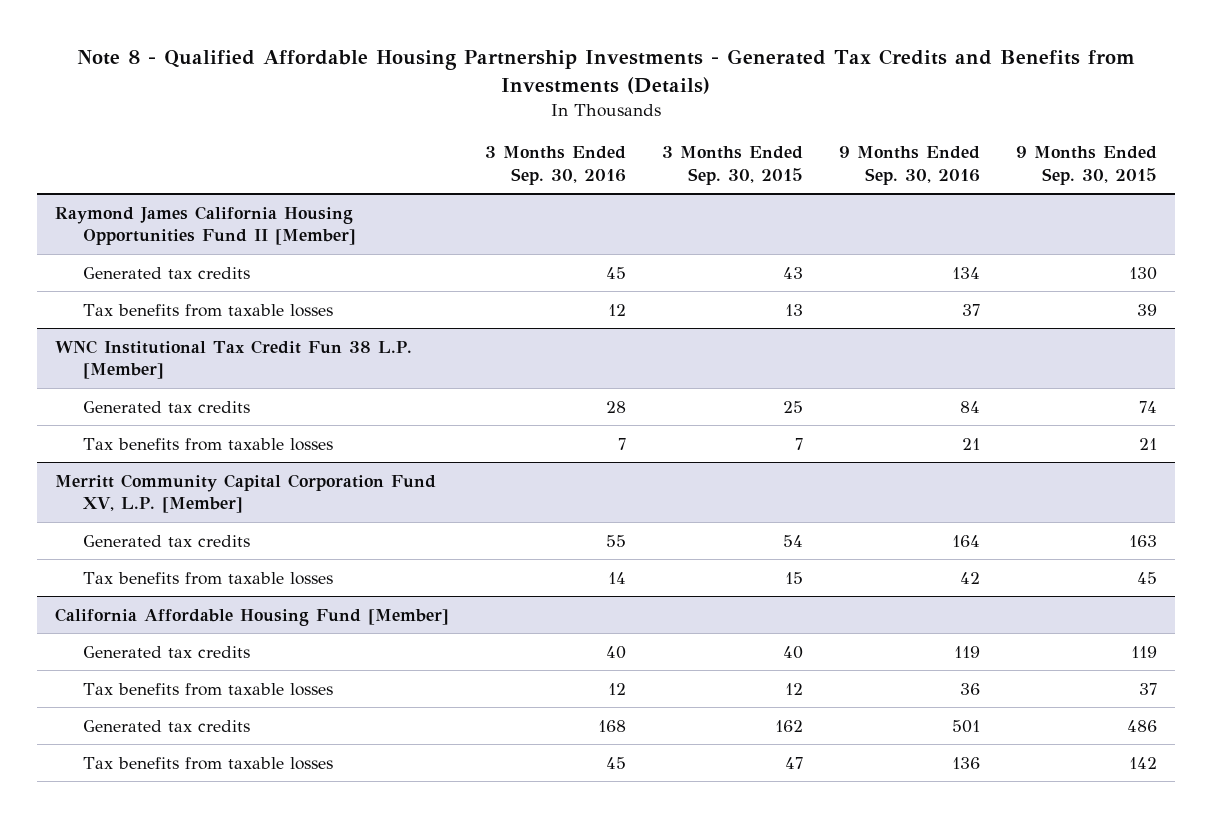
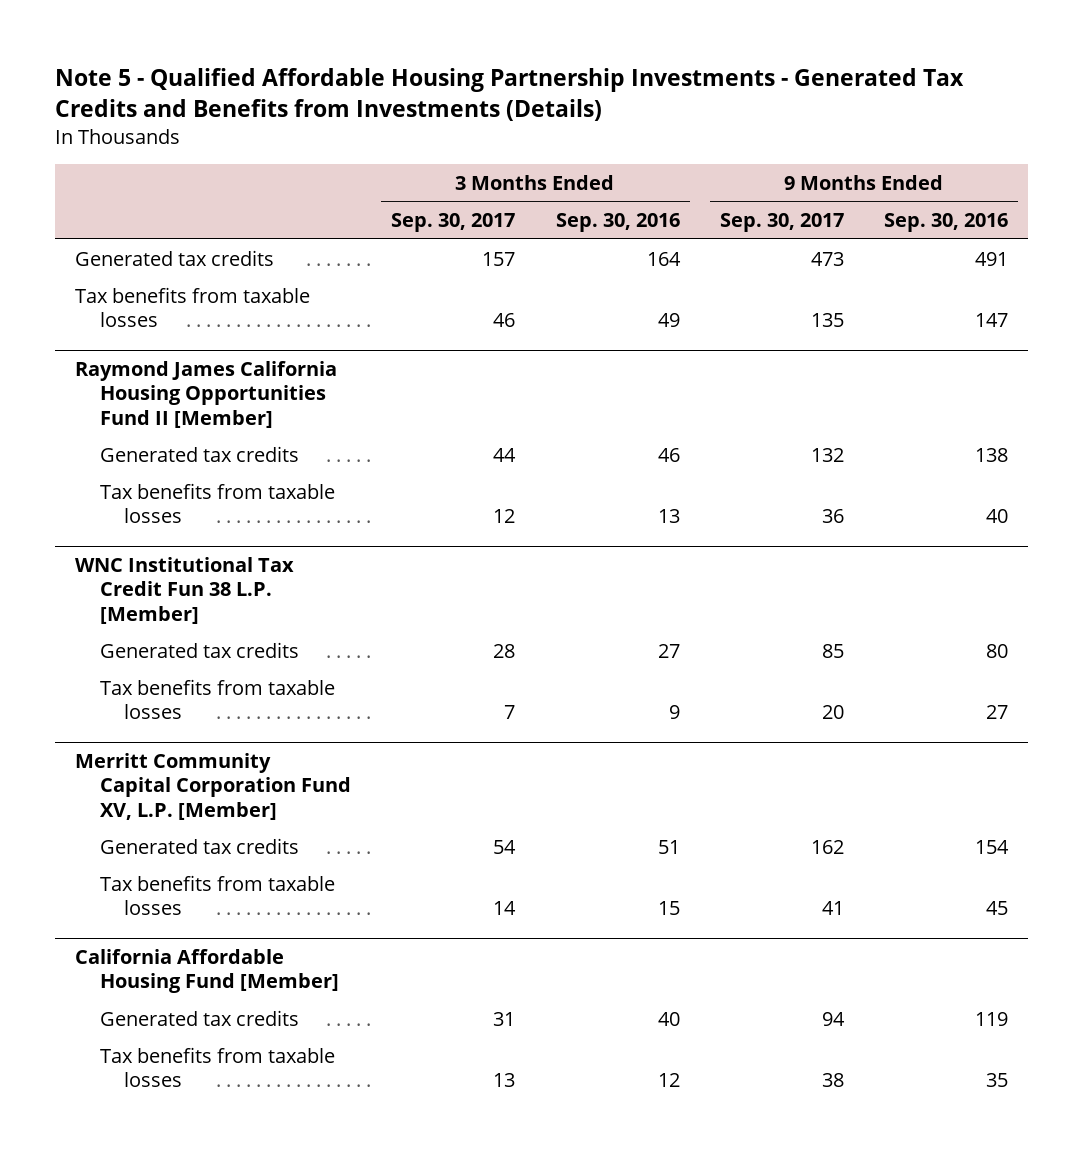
[76,49,1135,94] Note 8 - Qualified Affordable Housing Partnership Investments - Generated Tax Credits and Benefits from Investments (Details) -> [55,68,965,122] Note 5 - Qualified Affordable Housing Partnership Investments - Generated Tax Credits and Benefits from Investments (Details)
[661,146,803,186] 3 Months Ended Sep. 30, 2015 -> none
[1015,146,1157,186] 9 Months Ended Sep. 30, 2015 -> none
none -> [391,213,516,233] Sep. 30, 2017
none -> [719,213,844,233] Sep. 30, 2017
none -> [75,249,275,266] Generated tax credits
none -> [75,286,311,328] Tax benefits from taxable losses
[605,266,626,279] 45 -> [657,447,680,462] 46
[951,266,980,279] 134 -> [975,447,1009,462] 138
[607,303,626,316] 12 -> [657,509,680,524] 13
[961,303,980,316] 37 -> [986,509,1009,524] 40
[605,400,626,413] 28 -> [657,643,680,658] 27
[959,400,980,413] 84 -> [986,643,1009,658] 80
[617,437,626,450] 7 -> [668,705,680,720] 9
[961,437,980,450] 21 -> [986,705,1009,720] 27
[605,534,626,547] 55 -> [657,839,680,854] 51
[951,534,980,547] 164 -> [975,839,1010,854] 154
[607,571,626,584] 14 -> [657,901,680,916] 15
[959,571,980,584] 42 -> [986,901,1009,916] 45
[83,719,251,732] Generated tax credits -> none
[83,756,334,770] Tax benefits from taxable losses -> none
[959,682,980,695] 36 -> [986,1073,1009,1088] 35

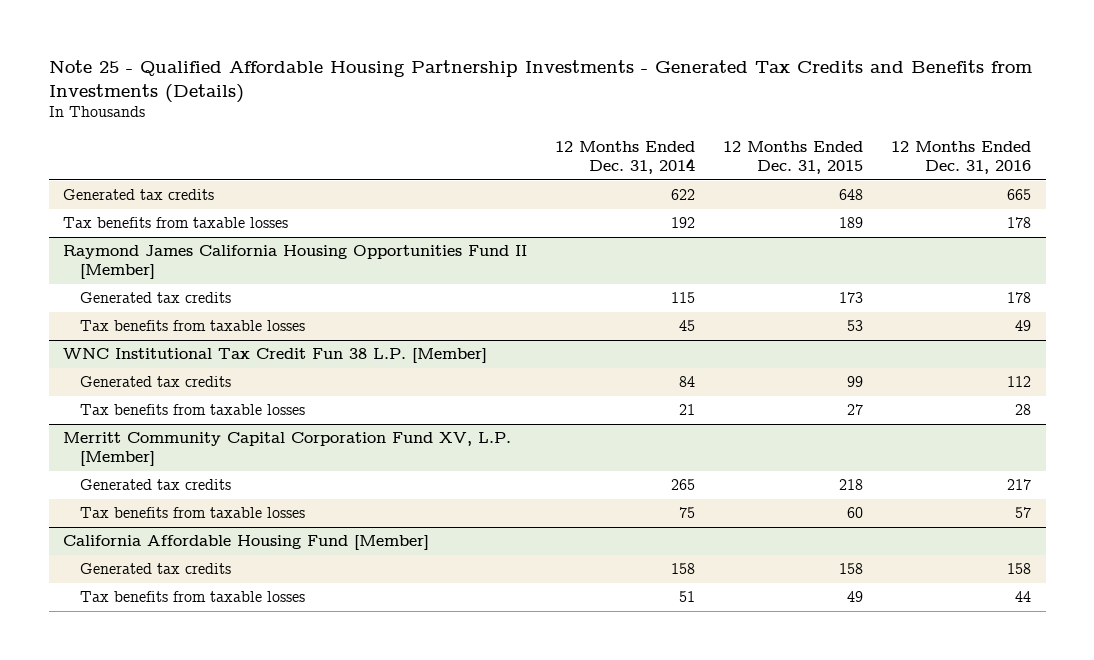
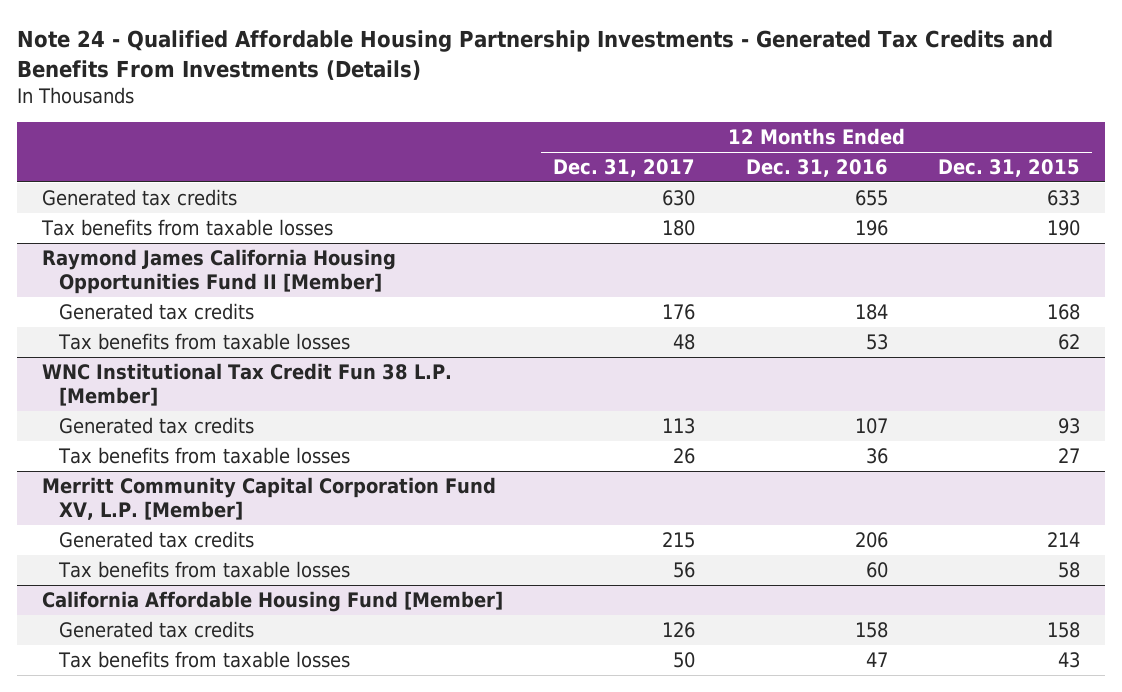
[48,59,1032,103] Note 25 - Qualified Affordable Housing Partnership Investments - Generated Tax Credits and Benefits from Investments (Details) -> [17,30,1054,81] Note 24 - Qualified Affordable Housing Partnership Investments - Generated Tax Credits and Benefits From Investments (Details)
[555,141,696,174] 12 Months Ended Dec. 31, 2014 -> none
none -> [553,158,696,177] Dec. 31, 2017
[839,189,864,201] 648 -> [1046,189,1080,206] 633
[1007,189,1032,201] 665 -> [854,189,888,206] 655
[839,217,864,229] 189 -> [1046,219,1080,236] 190
[1007,217,1032,229] 178 -> [854,219,888,236] 196
[839,292,864,304] 173 -> [1046,303,1080,320] 168
[1007,292,1032,304] 178 -> [854,303,888,320] 184
[847,320,864,332] 53 -> [1057,333,1080,350] 62
[1015,320,1032,332] 49 -> [865,333,888,350] 53
[847,376,864,388] 99 -> [1057,417,1080,434] 93
[1007,376,1032,388] 112 -> [854,417,888,434] 107
[1015,404,1032,416] 28 -> [865,447,888,464] 36
[839,479,864,491] 218 -> [1046,531,1080,547] 214
[1007,479,1032,491] 217 -> [854,531,888,548] 206
[847,507,864,519] 60 -> [1057,561,1080,578] 58
[1015,507,1032,519] 57 -> [865,561,888,578] 60
[847,591,864,603] 49 -> [1057,651,1080,668] 43
[1015,591,1032,603] 44 -> [865,651,888,667] 47

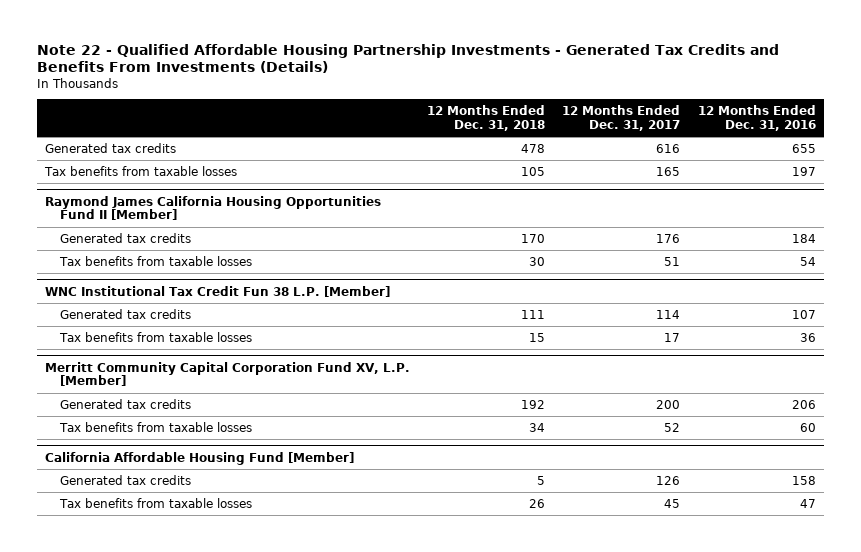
[17,30,1054,81] Note 24 - Qualified Affordable Housing Partnership Investments - Generated Tax Credits and Benefits From Investments (Details) -> [36,43,779,74] Note 22 - Qualified Affordable Housing Partnership Investments - Generated Tax Credits and Benefits From Investments (Details)
[937,158,1080,177] Dec. 31, 2015 -> none
none -> [427,105,546,131] 12 Months Ended Dec. 31, 2018
[662,189,696,206] 630 -> [656,143,681,153] 616
[662,219,696,236] 180 -> [656,166,681,176] 165
[854,219,888,236] 196 -> [791,166,816,176] 197
[673,333,696,350] 48 -> [664,256,681,266] 51
[865,333,888,350] 53 -> [799,256,816,266] 54
[662,417,696,434] 113 -> [656,309,681,319] 114
[673,447,696,464] 26 -> [664,332,681,342] 17
[662,531,696,548] 215 -> [656,399,681,409] 200
[673,561,696,578] 56 -> [664,422,681,432] 52
[673,651,696,668] 50 -> [664,498,681,508] 45

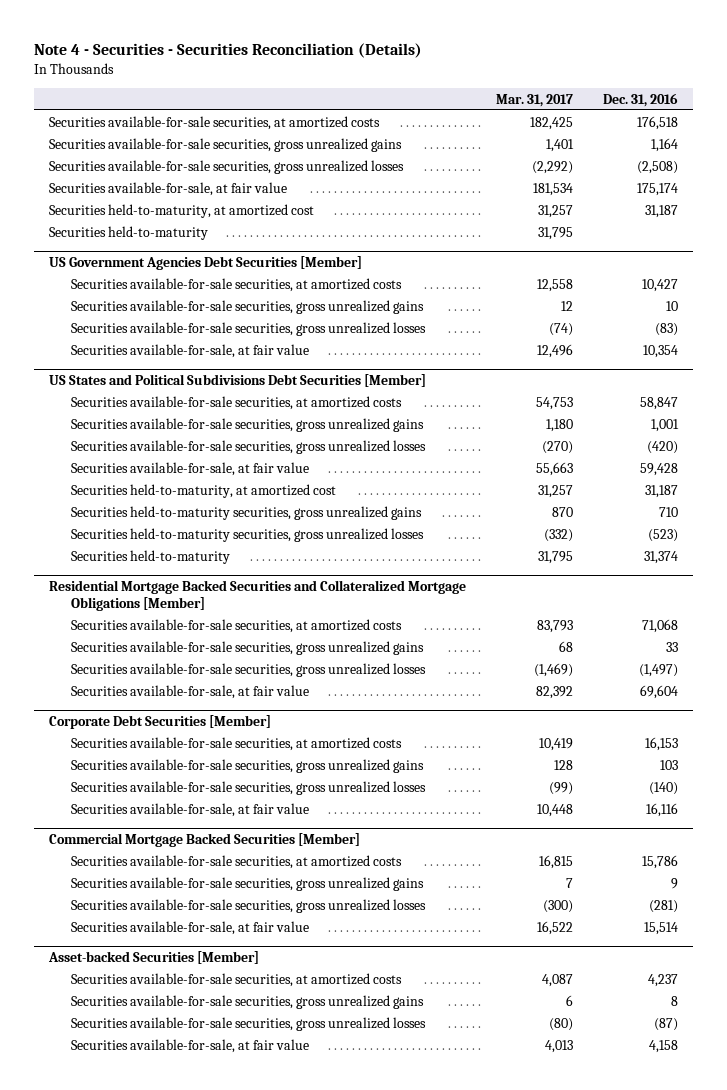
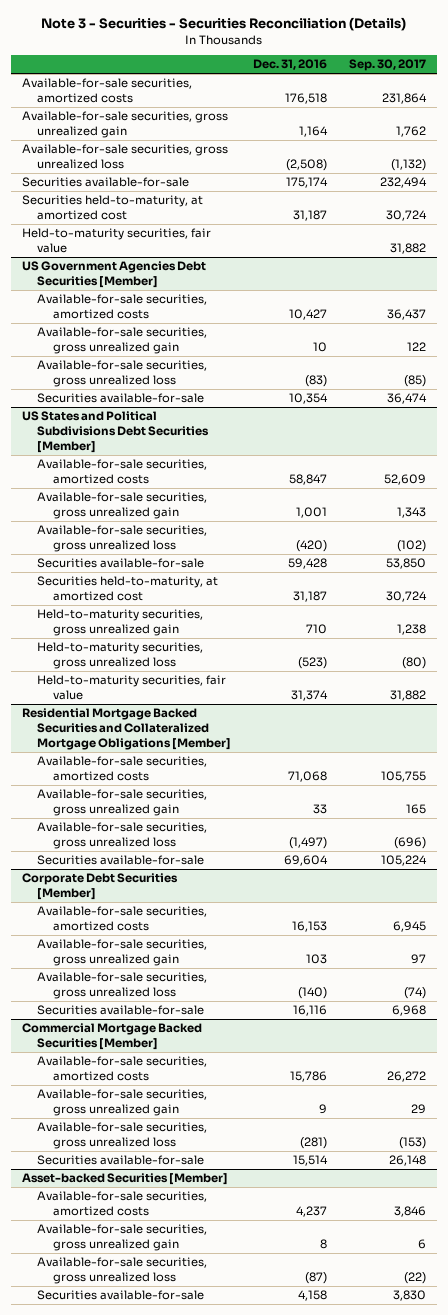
[33,43,422,59] Note 4 - Securities - Securities Reconciliation (Details) -> [40,17,406,32] Note 3 - Securities - Securities Reconciliation (Details)
[495,93,573,107] Mar. 31, 2017 -> none
none -> [349,59,427,72] Sep. 30, 2017
[48,115,380,130] Securities available-for-sale securities, at amortized costs -> [21,78,192,103] Available-for-sale securities, amortized costs
[48,137,402,152] Securities available-for-sale securities, gross unrealized gains -> [21,111,228,138] Available-for-sale securities, gross unrealized gain
[48,159,404,174] Securities available-for-sale securities, gross unrealized losses -> [21,144,228,169] Available-for-sale securities, gross unrealized loss
[48,181,287,196] Securities available-for-sale, at fair value -> [21,177,189,188] Securities available-for-sale
[48,225,208,240] Securities held-to-maturity -> [21,228,211,253] Held-to-maturity securities, fair value
[71,277,403,292] Securities available-for-sale securities, at amortized costs -> [37,294,208,319] Available-for-sale securities, amortized costs
[71,299,425,314] Securities available-for-sale securities, gross unrealized gains -> [37,327,208,354] Available-for-sale securities, gross unrealized gain
[71,321,427,336] Securities available-for-sale securities, gross unrealized losses -> [37,360,208,387] Available-for-sale securities, gross unrealized loss
[71,343,310,358] Securities available-for-sale, at fair value -> [37,393,205,404] Securities available-for-sale
[71,395,403,410] Securities available-for-sale securities, at amortized costs -> [37,459,208,484] Available-for-sale securities, amortized costs
[71,417,425,432] Securities available-for-sale securities, gross unrealized gains -> [37,492,208,519] Available-for-sale securities, gross unrealized gain
[71,439,427,454] Securities available-for-sale securities, gross unrealized losses -> [37,525,208,552] Available-for-sale securities, gross unrealized loss
[71,461,310,476] Securities available-for-sale, at fair value -> [37,558,205,569] Securities available-for-sale
[71,505,423,520] Securities held-to-maturity securities, gross unrealized gains -> [37,609,204,636] Held-to-maturity securities, gross unrealized gain
[71,527,425,542] Securities held-to-maturity securities, gross unrealized losses -> [37,642,204,669] Held-to-maturity securities, gross unrealized loss
[71,549,231,564] Securities held-to-maturity -> [37,675,227,700] Held-to-maturity securities, fair value
[71,618,403,633] Securities available-for-sale securities, at amortized costs -> [37,756,208,781] Available-for-sale securities, amortized costs
[71,640,425,655] Securities available-for-sale securities, gross unrealized gains -> [37,789,208,816] Available-for-sale securities, gross unrealized gain
[71,662,427,677] Securities available-for-sale securities, gross unrealized losses -> [37,822,208,849] Available-for-sale securities, gross unrealized loss
[71,684,310,699] Securities available-for-sale, at fair value -> [37,855,205,866] Securities available-for-sale
[71,736,403,751] Securities available-for-sale securities, at amortized costs -> [37,906,208,931] Available-for-sale securities, amortized costs
[71,758,425,773] Securities available-for-sale securities, gross unrealized gains -> [37,939,208,966] Available-for-sale securities, gross unrealized gain
[71,780,427,795] Securities available-for-sale securities, gross unrealized losses -> [37,972,208,999] Available-for-sale securities, gross unrealized loss
[71,802,310,817] Securities available-for-sale, at fair value -> [37,1005,205,1016] Securities available-for-sale
[71,854,403,869] Securities available-for-sale securities, at amortized costs -> [37,1056,208,1081] Available-for-sale securities, amortized costs
[71,876,425,891] Securities available-for-sale securities, gross unrealized gains -> [37,1089,208,1116] Available-for-sale securities, gross unrealized gain
[71,898,427,913] Securities available-for-sale securities, gross unrealized losses -> [37,1122,208,1149] Available-for-sale securities, gross unrealized loss
[71,920,310,935] Securities available-for-sale, at fair value -> [37,1155,205,1166] Securities available-for-sale
[71,972,403,987] Securities available-for-sale securities, at amortized costs -> [37,1191,208,1216] Available-for-sale securities, amortized costs
[71,994,425,1009] Securities available-for-sale securities, gross unrealized gains -> [37,1224,208,1251] Available-for-sale securities, gross unrealized gain
[71,1016,427,1031] Securities available-for-sale securities, gross unrealized losses -> [37,1257,208,1284] Available-for-sale securities, gross unrealized loss
[71,1038,310,1053] Securities available-for-sale, at fair value -> [37,1290,205,1301] Securities available-for-sale

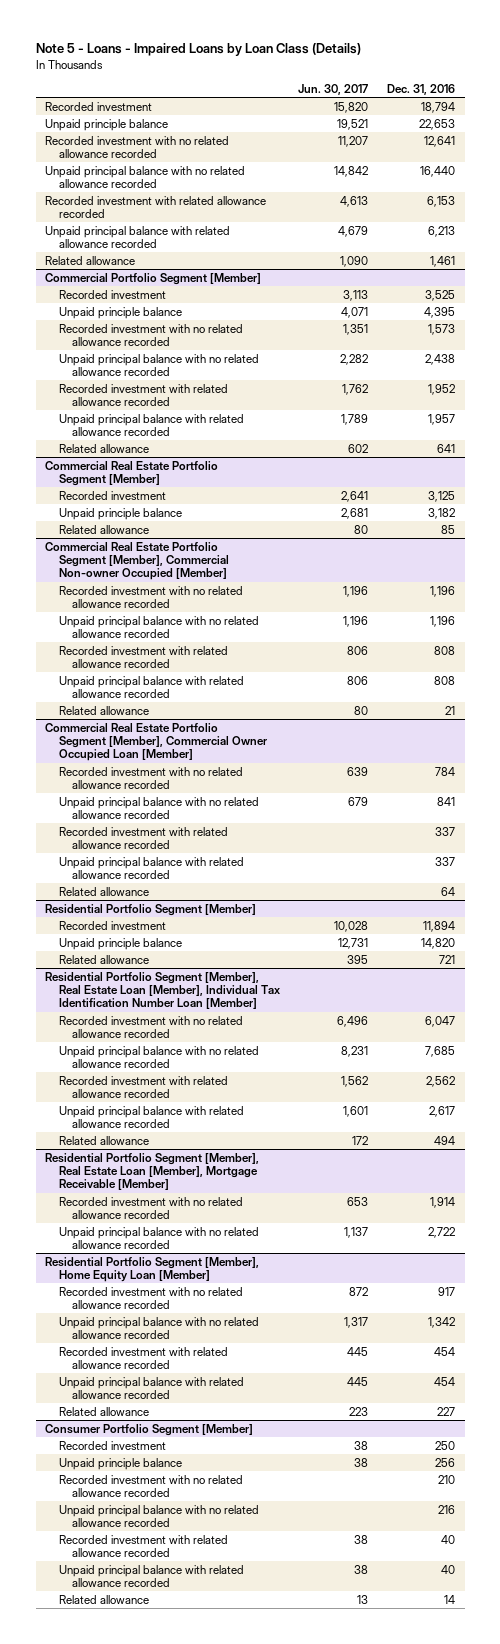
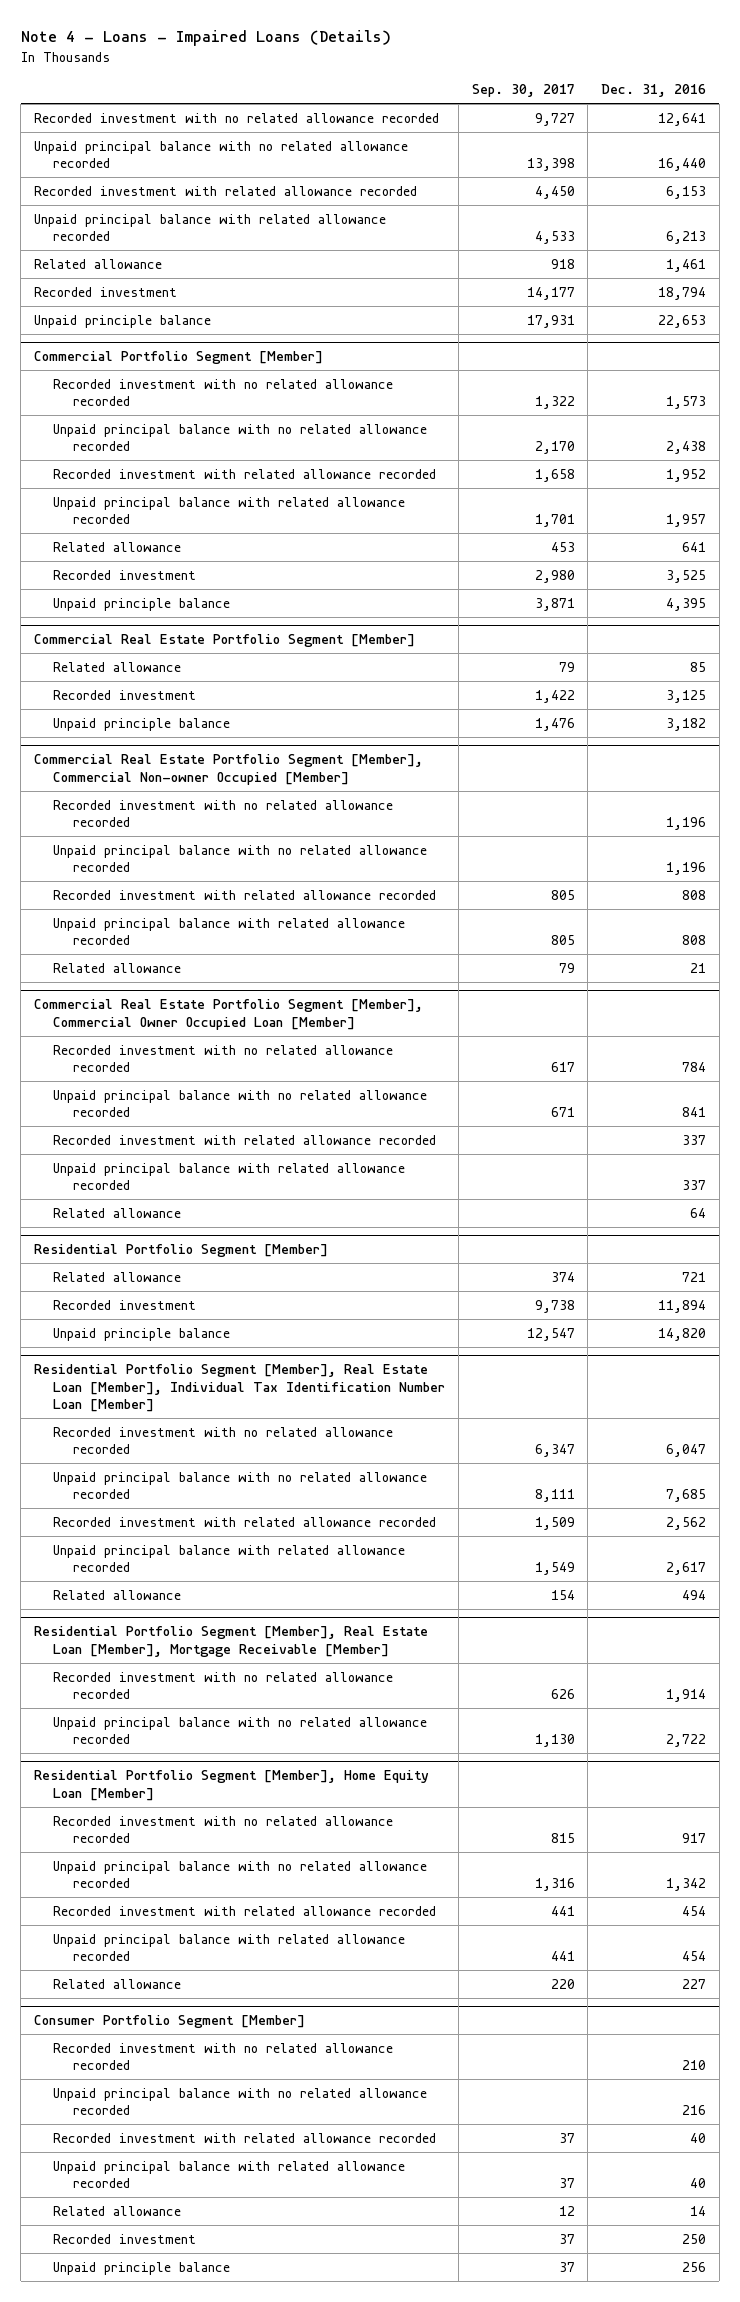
[35,43,361,57] Note 5 - Loans - Impaired Loans by Loan Class (Details) -> [20,30,391,47] Note 4 - Loans - Impaired Loans (Details)
[298,83,369,95] Jun. 30, 2017 -> none
none -> [471,84,575,98] Sep. 30, 2017
[45,101,153,111] Recorded investment -> [33,286,177,297] Recorded investment
[45,118,169,131] Unpaid principle balance -> [33,314,211,328] Unpaid principle balance
[58,289,166,299] Recorded investment -> [53,569,197,580] Recorded investment
[58,306,182,319] Unpaid principle balance -> [53,597,231,611] Unpaid principle balance
[58,524,149,534] Related allowance -> [53,661,182,672] Related allowance
[58,954,149,964] Related allowance -> [53,1271,182,1282] Related allowance
[58,1440,166,1450] Recorded investment -> [53,2233,197,2244] Recorded investment
[58,1457,182,1470] Unpaid principle balance -> [53,2261,231,2275] Unpaid principle balance

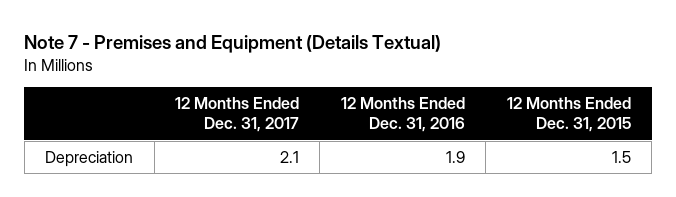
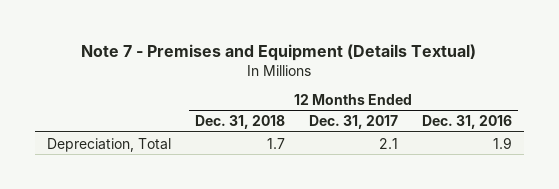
[506,96,631,133] 12 Months Ended Dec. 31, 2015 -> none
none -> [195,115,286,130] Dec. 31, 2018
[45,151,134,168] Depreciation -> [47,137,172,152] Depreciation, Total

